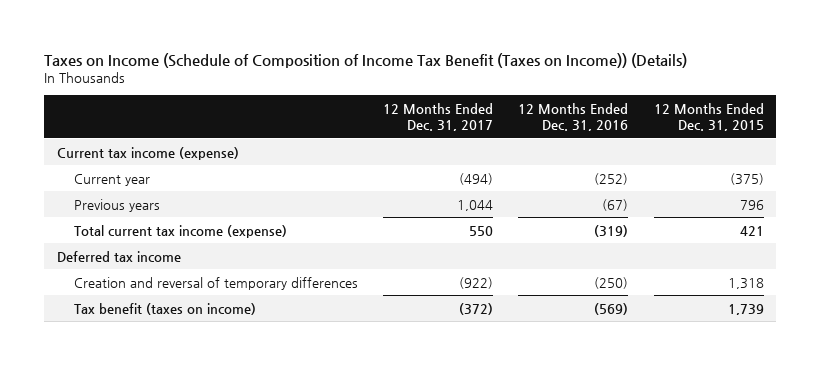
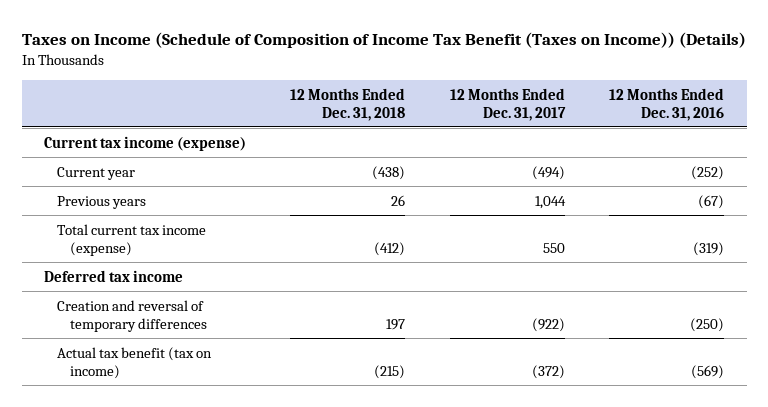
[653,102,764,131] 12 Months Ended Dec. 31, 2015 -> none
none -> [290,87,406,121] 12 Months Ended Dec. 31, 2018
[73,302,256,315] Tax benefit (taxes on income) -> [56,346,212,379] Actual tax benefit (tax on income)

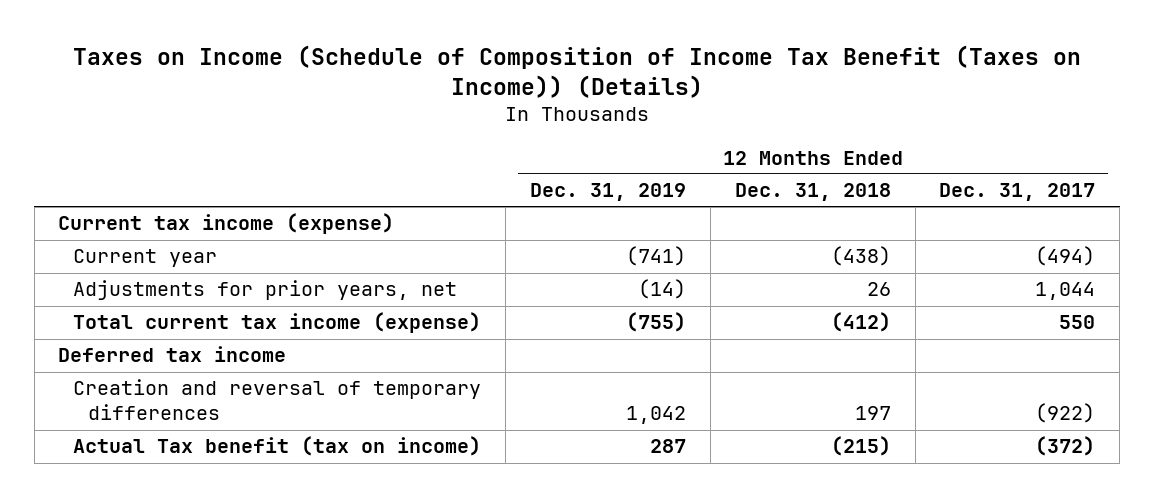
[609,87,725,121] 12 Months Ended Dec. 31, 2016 -> none
none -> [529,183,686,202] Dec. 31, 2019
[56,195,146,209] Previous years -> [73,280,458,301] Adjustments for prior years, net
[56,346,212,379] Actual tax benefit (tax on income) -> [73,436,482,457] Actual Tax benefit (tax on income)

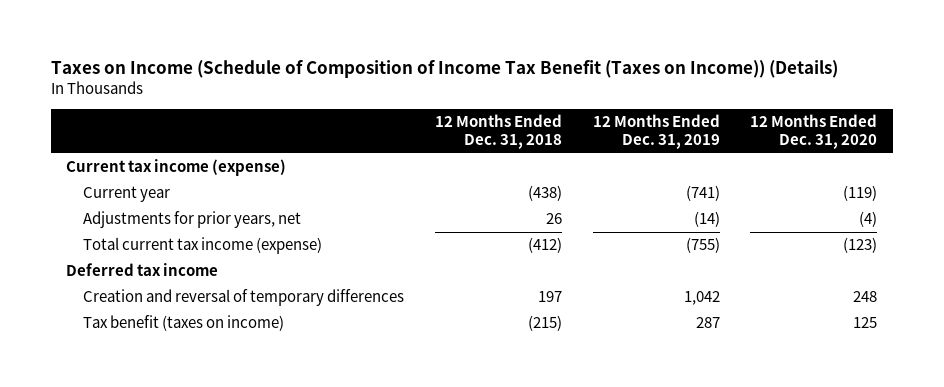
[939,183,1096,202] Dec. 31, 2017 -> none
none -> [750,114,878,150] 12 Months Ended Dec. 31, 2020
[73,436,482,457] Actual Tax benefit (tax on income) -> [83,315,285,332] Tax benefit (taxes on income)

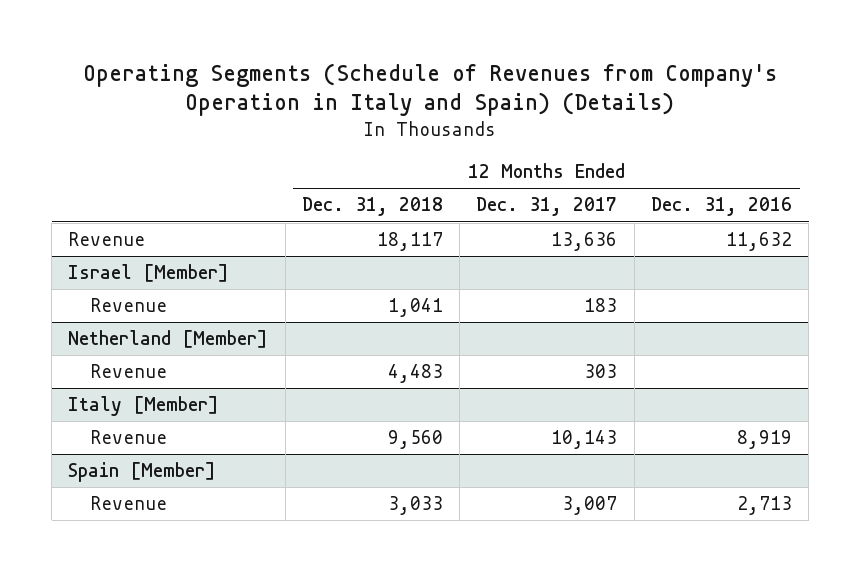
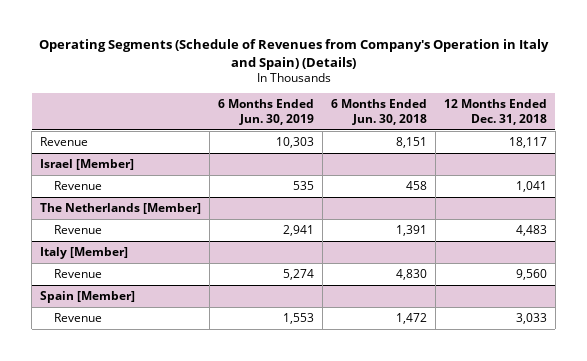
[476,197,618,217] Dec. 31, 2017 -> none
[650,197,792,217] Dec. 31, 2016 -> none
none -> [218,99,315,125] 6 Months Ended Jun. 30, 2019
none -> [331,99,428,125] 6 Months Ended Jun. 30, 2018
[68,330,269,349] Netherland [Member] -> [40,203,202,215] The Netherlands [Member]

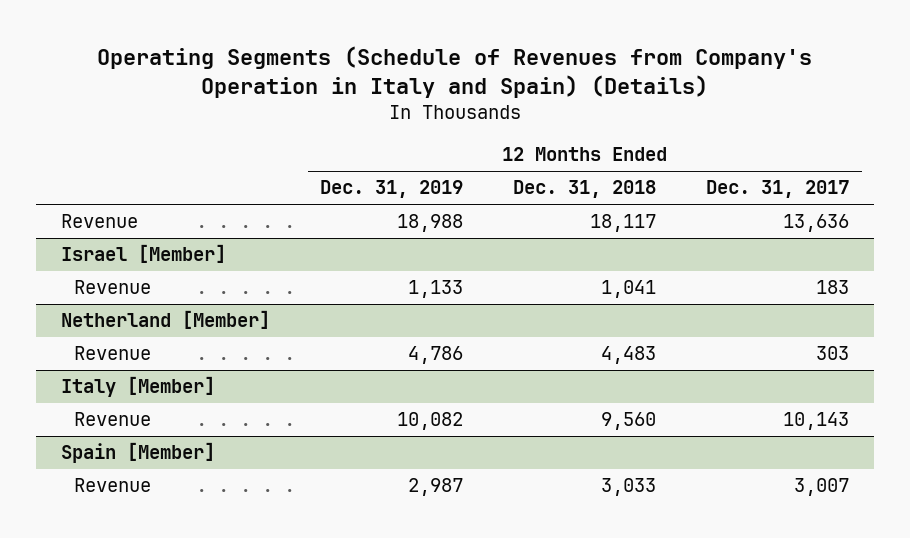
[218,99,315,125] 6 Months Ended Jun. 30, 2019 -> none
[331,99,428,125] 6 Months Ended Jun. 30, 2018 -> none
none -> [320,180,464,199] Dec. 31, 2019
none -> [706,180,850,199] Dec. 31, 2017
[40,203,202,215] The Netherlands [Member] -> [61,310,271,330] Netherland [Member]

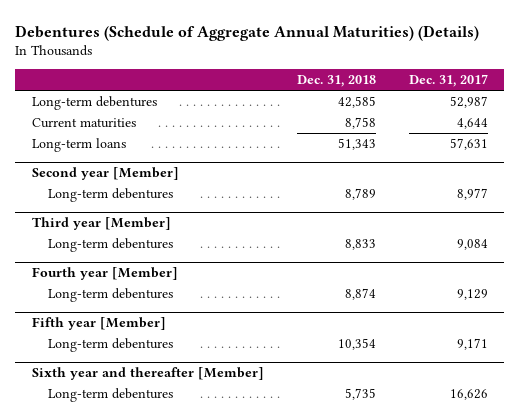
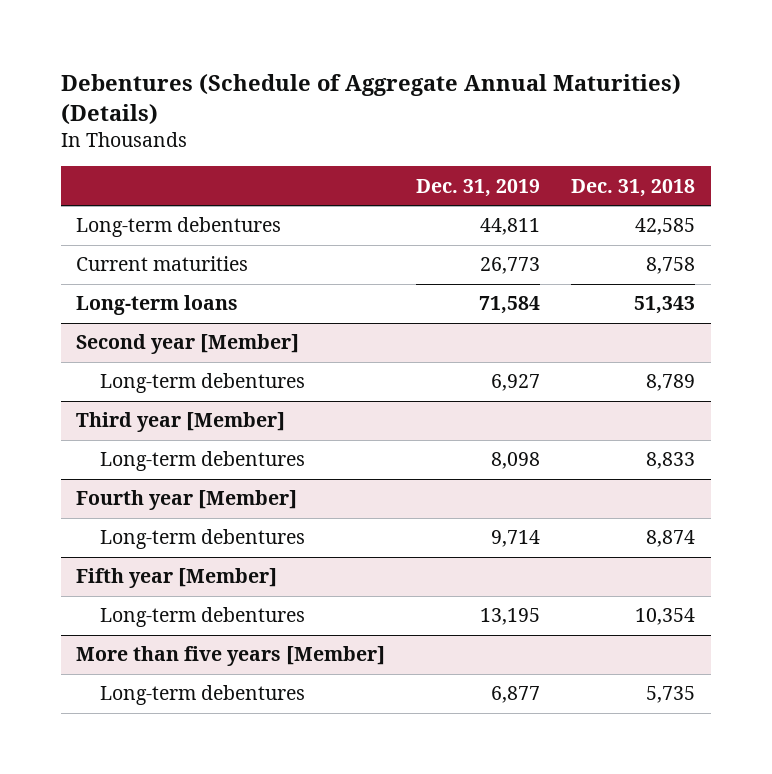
[408,74,488,88] Dec. 31, 2017 -> none
none -> [416,178,541,197] Dec. 31, 2019
[31,367,264,381] Sixth year and thereafter [Member] -> [76,646,386,667] More than five years [Member]

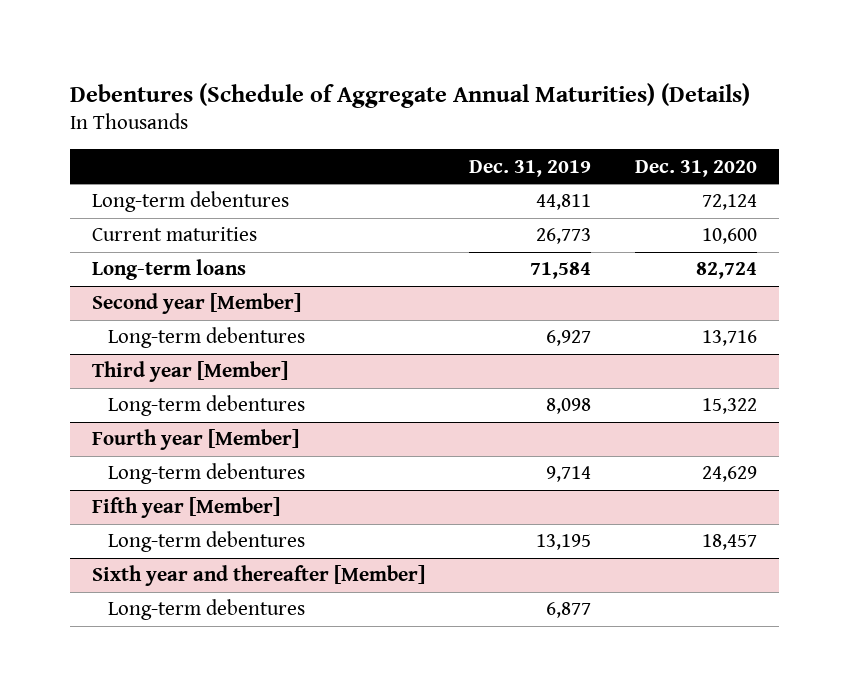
[571,178,696,197] Dec. 31, 2018 -> none
none -> [635,159,758,177] Dec. 31, 2020
[76,646,386,667] More than five years [Member] -> [91,565,425,587] Sixth year and thereafter [Member]

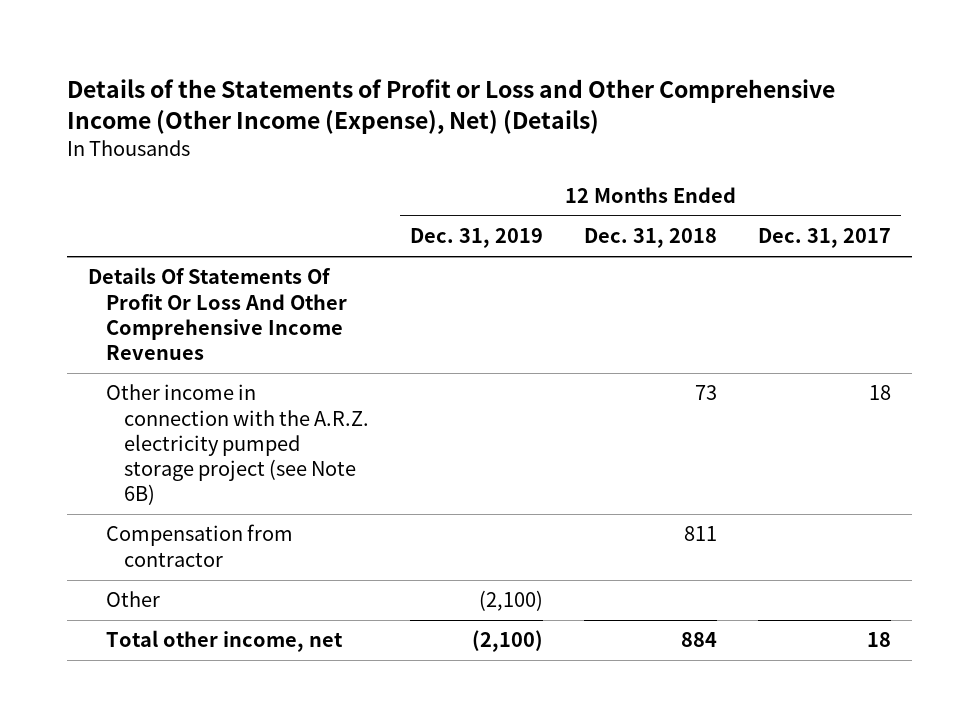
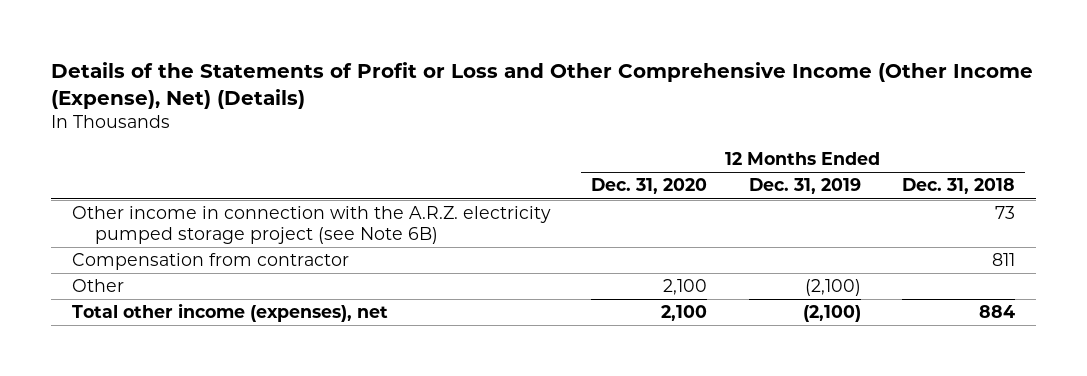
[758,228,892,249] Dec. 31, 2017 -> none
none -> [591,178,708,195] Dec. 31, 2020
[87,267,347,361] Details Of Statements Of Profit Or Loss And Other Comprehensive Income Revenues -> none
[105,630,343,653] Total other income, net -> [71,303,388,323] Total other income (expenses), net

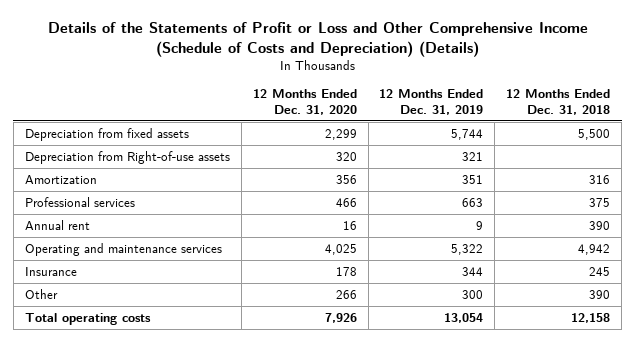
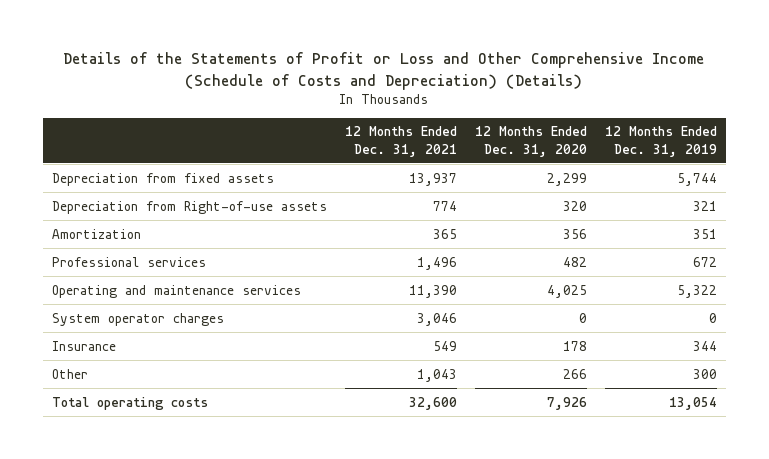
[506,89,611,115] 12 Months Ended Dec. 31, 2018 -> none
none -> [344,126,457,157] 12 Months Ended Dec. 31, 2021
[24,220,90,231] Annual rent -> none
[335,198,357,208] 466 -> [562,256,587,267] 482
[462,198,484,208] 663 -> [692,256,717,267] 672
none -> [52,312,225,326] System operator charges

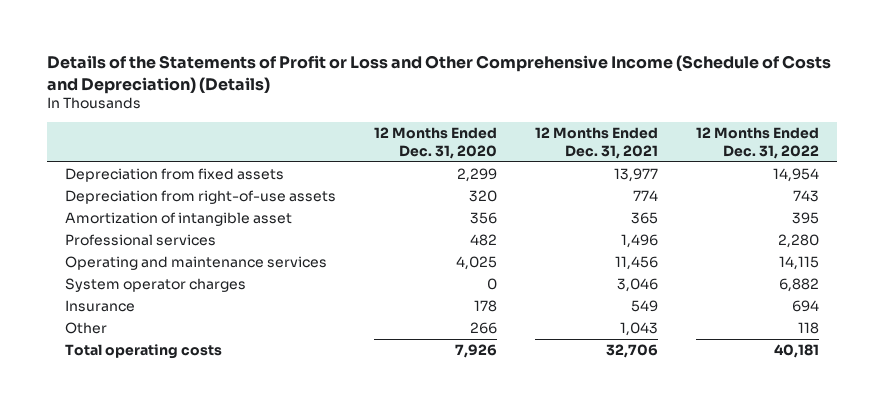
[604,126,717,157] 12 Months Ended Dec. 31, 2019 -> none
none -> [695,127,819,159] 12 Months Ended Dec. 31, 2022
[408,172,457,186] 13,937 -> [613,168,658,183] 13,977
[52,200,328,214] Depreciation from Right-of-use assets -> [65,190,337,205] Depreciation from right-of-use assets
[52,228,142,239] Amortization -> [65,212,293,227] Amortization of intangible asset
[408,284,457,298] 11,390 -> [614,256,658,271] 11,456
[408,396,457,410] 32,600 -> [605,344,658,359] 32,706

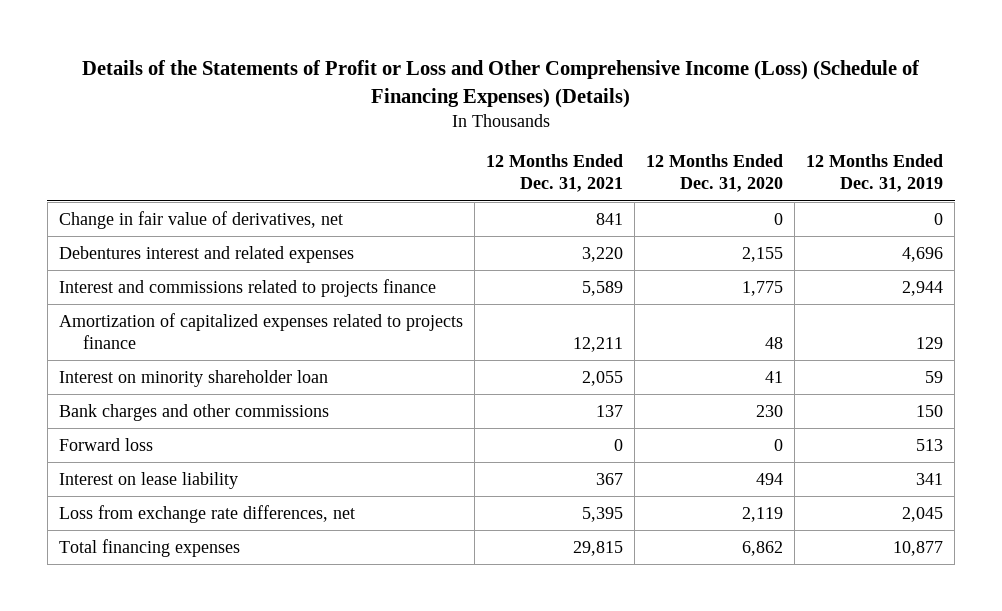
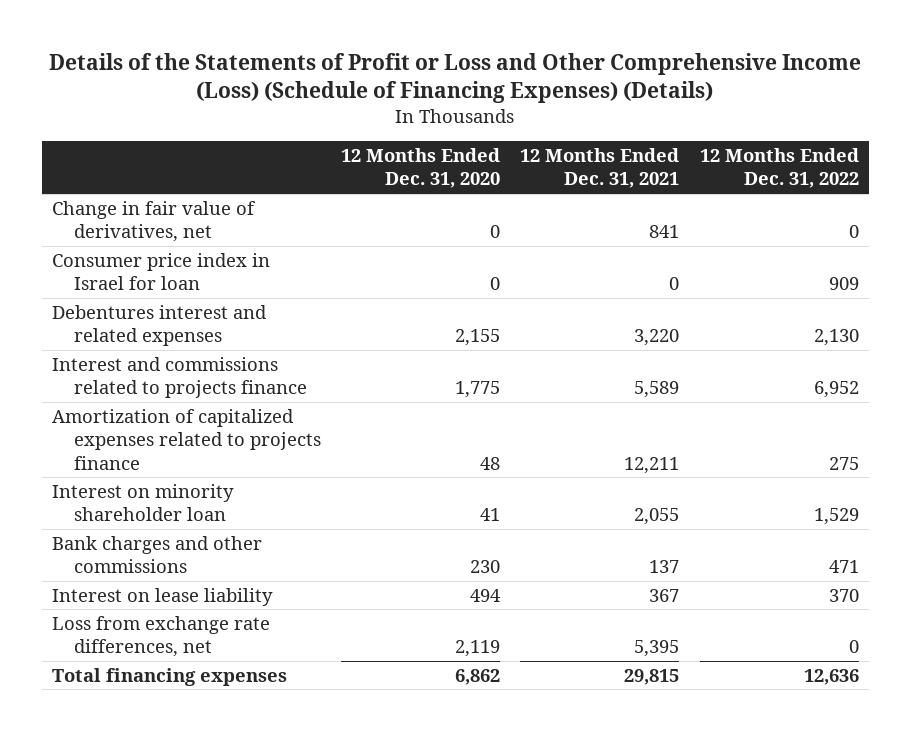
[806,154,944,193] 12 Months Ended Dec. 31, 2019 -> none
none -> [699,147,859,189] 12 Months Ended Dec. 31, 2022
none -> [51,252,270,291] Consumer price index in Israel for loan
[58,437,153,451] Forward loss -> none

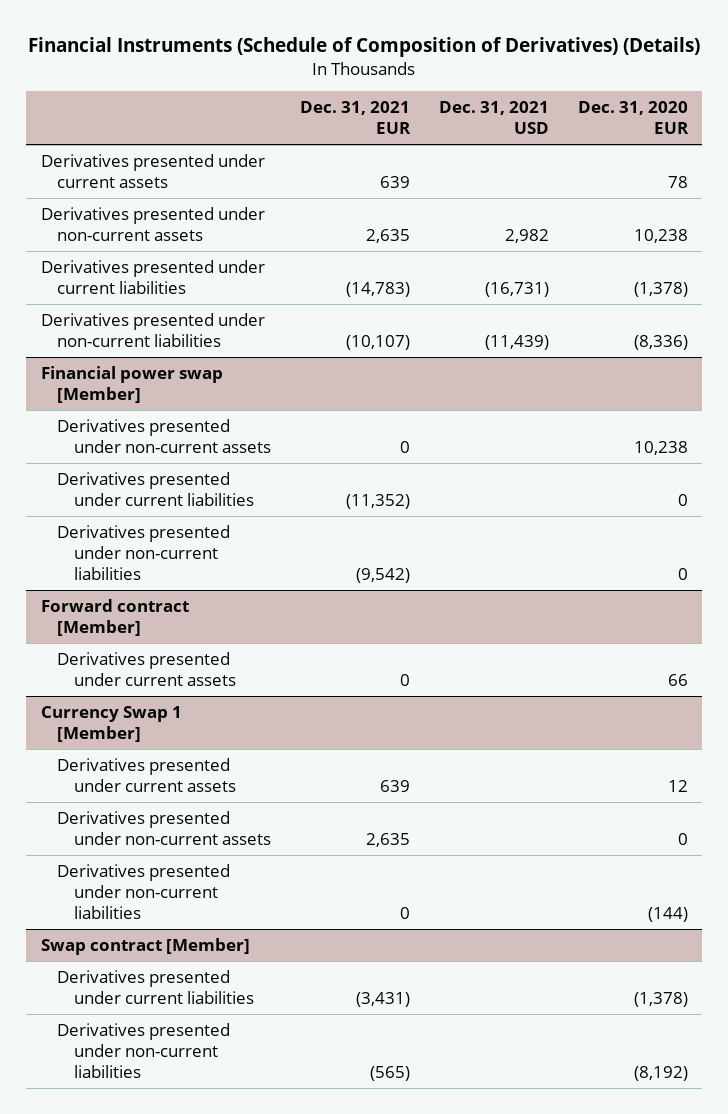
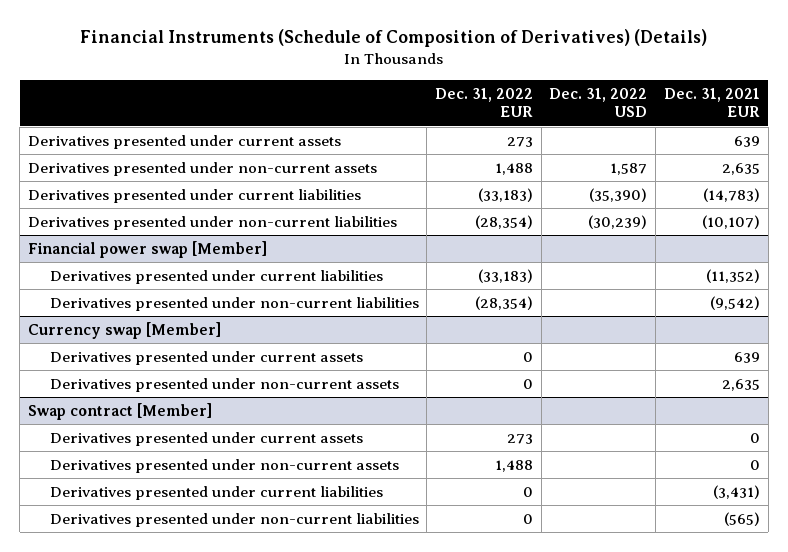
[438,101,549,135] Dec. 31, 2021 USD -> none
[577,101,689,135] Dec. 31, 2020 EUR -> none
none -> [434,87,533,118] Dec. 31, 2022 EUR
none -> [549,87,648,118] Dec. 31, 2022 USD
[57,418,272,453] Derivatives presented under non-current assets -> none
[40,598,189,636] Forward contract [Member] -> none
[57,651,237,686] Derivatives presented under current assets -> none
[40,705,182,742] Currency Swap 1 [Member] -> [27,321,221,339] Currency swap [Member]
[57,863,231,919] Derivatives presented under non-current liabilities -> none
none -> [49,431,363,446] Derivatives presented under current assets
none -> [49,458,399,473] Derivatives presented under non-current assets

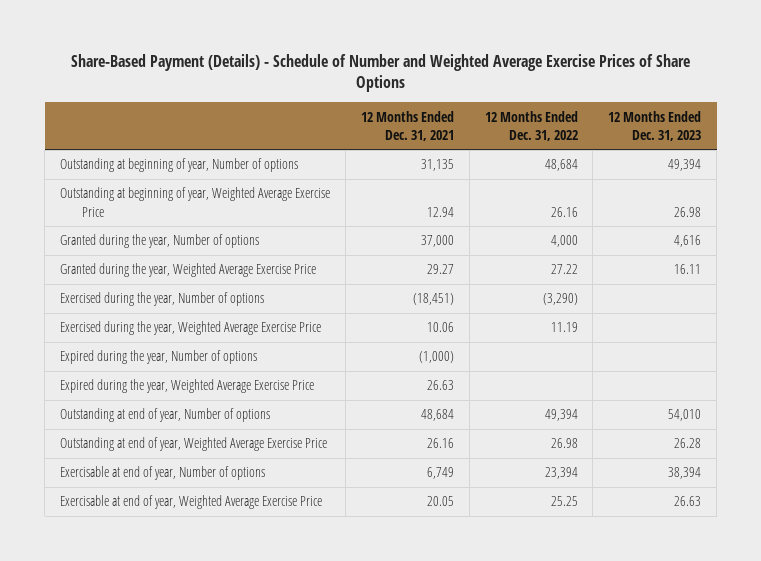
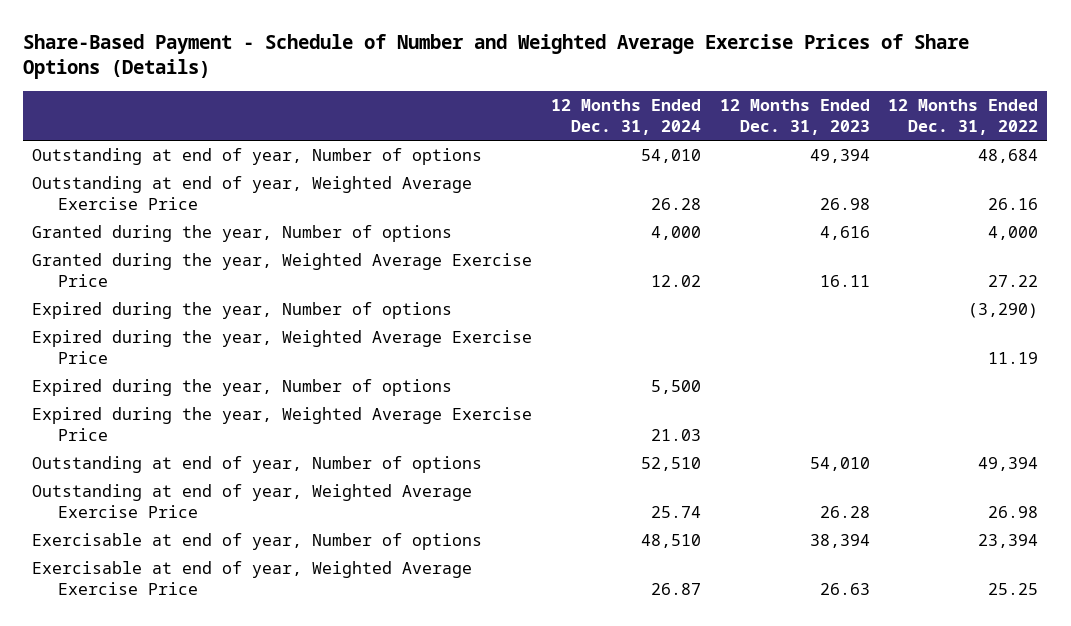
[70,53,690,93] Share-Based Payment (Details) - Schedule of Number and Weighted Average Exercise Prices of Share Options -> [23,33,970,80] Share-Based Payment - Schedule of Number and Weighted Average Exercise Prices of Share Options (Details)
[360,110,454,141] 12 Months Ended Dec. 31, 2021 -> none
none -> [551,99,702,136] 12 Months Ended Dec. 31, 2024
[60,158,299,173] Outstanding at beginning of year, Number of options -> [32,148,483,166] Outstanding at end of year, Number of options
[60,187,331,217] Outstanding at beginning of year, Weighted Average Exercise Price -> [32,176,473,211] Outstanding at end of year, Weighted Average Exercise Price
[60,292,265,307] Exercised during the year, Number of options -> [32,302,453,320] Expired during the year, Number of options
[60,321,322,336] Exercised during the year, Weighted Average Exercise Price -> [32,330,533,365] Expired during the year, Weighted Average Exercise Price

